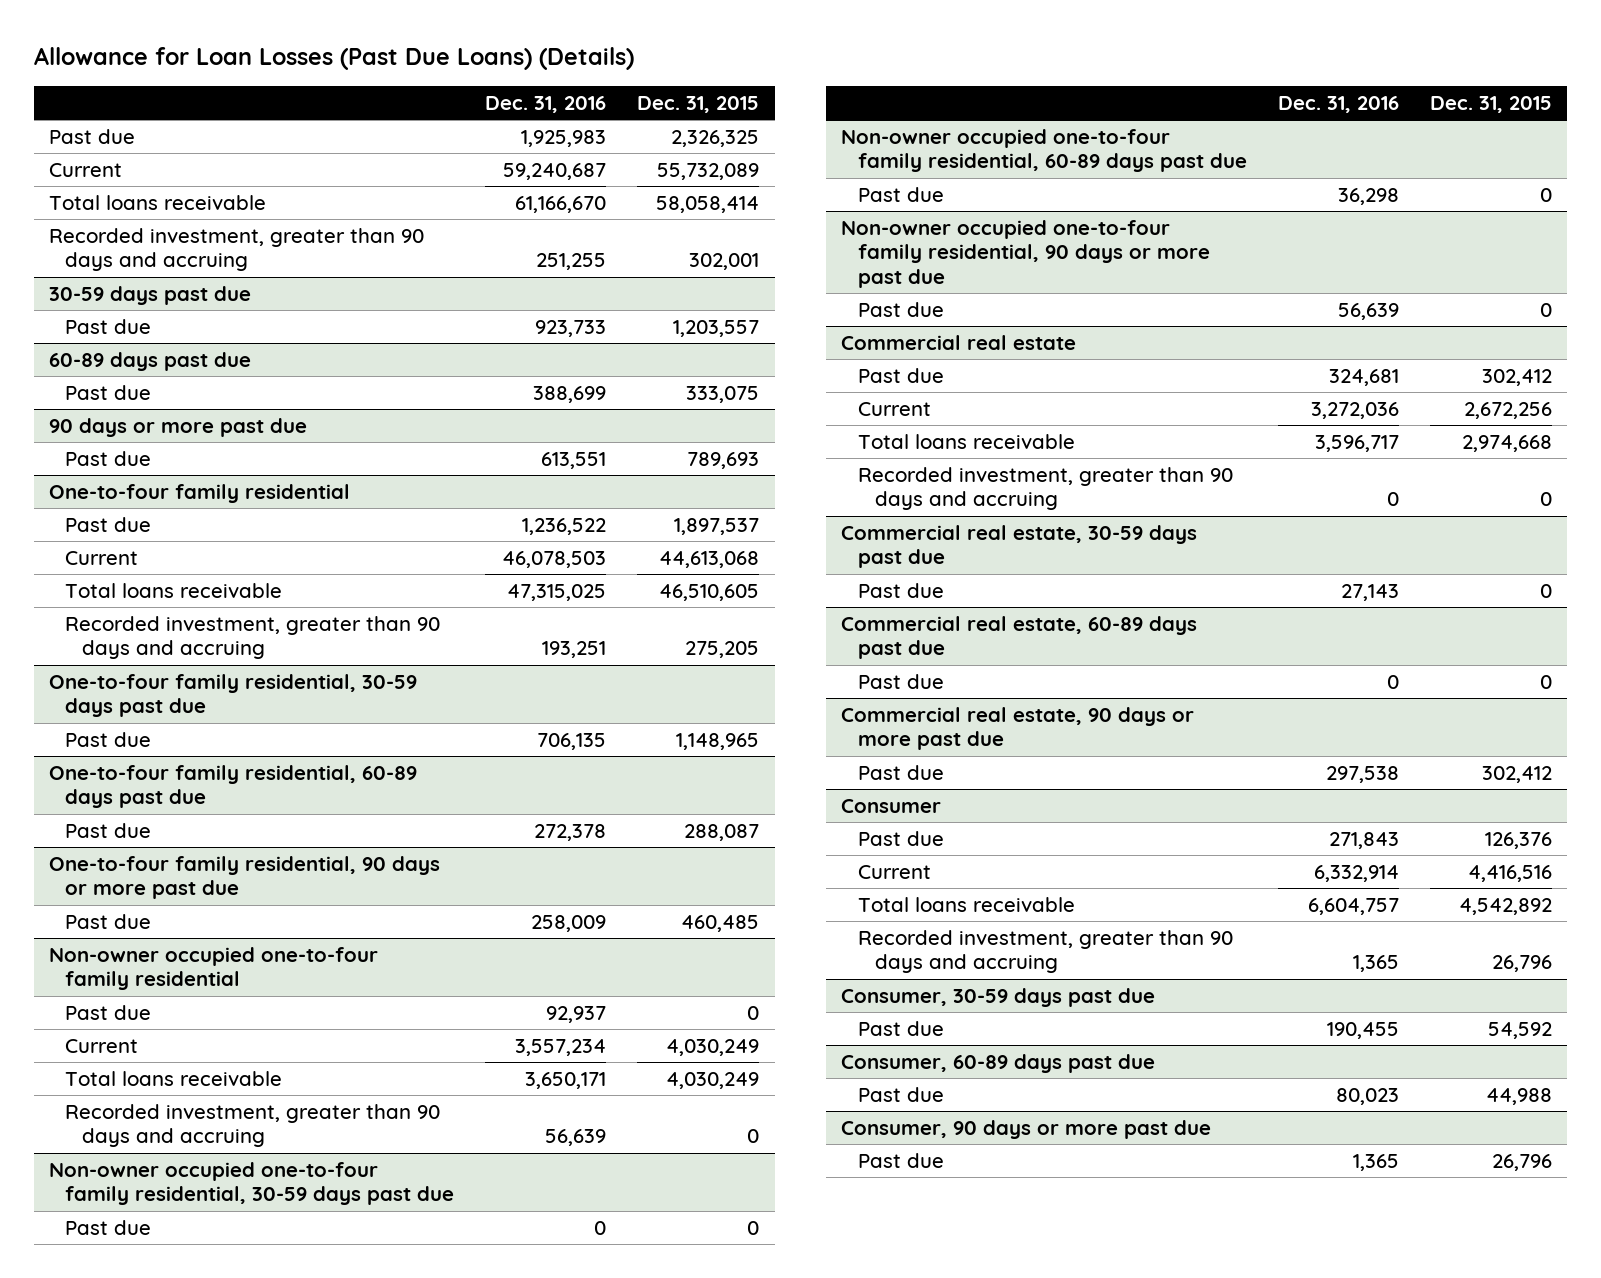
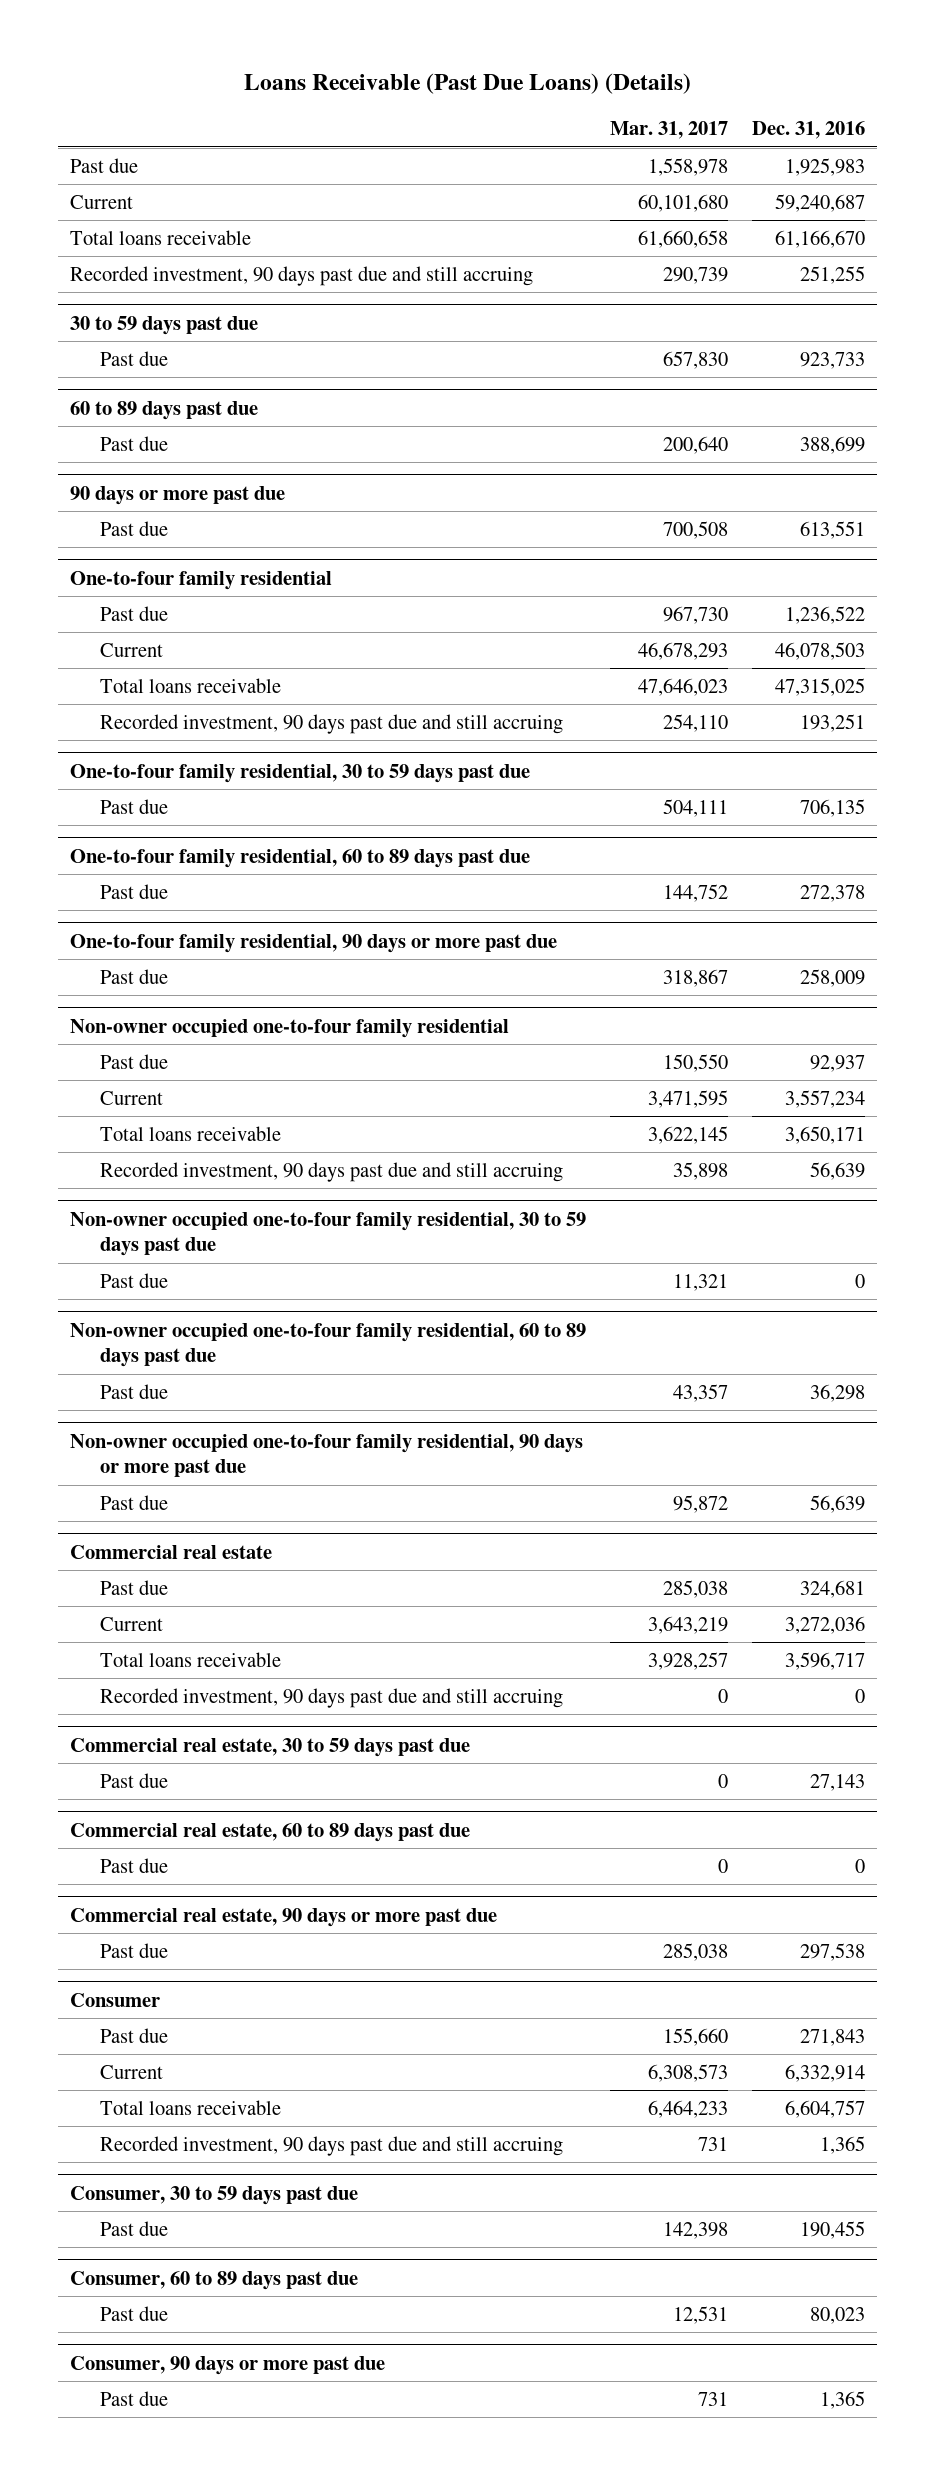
[33,47,634,71] Allowance for Loan Losses (Past Due Loans) (Details) -> [243,72,691,94] Loans Receivable (Past Due Loans) (Details)
[637,95,760,113] Dec. 31, 2015 -> none
none -> [610,121,729,140] Mar. 31, 2017
[48,227,424,272] Recorded investment, greater than 90 days and accruing -> [69,265,533,286] Recorded investment, 90 days past due and still accruing
[48,285,251,305] 30-59 days past due -> [69,315,258,335] 30 to 59 days past due
[48,351,251,371] 60-89 days past due -> [69,400,258,420] 60 to 89 days past due
[65,615,441,660] Recorded investment, greater than 90 days and accruing -> [100,713,564,734] Recorded investment, 90 days past due and still accruing
[48,673,417,718] One-to-four family residential, 30-59 days past due -> [69,763,530,783] One-to-four family residential, 30 to 59 days past due
[48,764,417,809] One-to-four family residential, 60-89 days past due -> [69,848,530,868] One-to-four family residential, 60 to 89 days past due
[65,1103,441,1148] Recorded investment, greater than 90 days and accruing -> [100,1161,564,1182] Recorded investment, 90 days past due and still accruing
[48,1161,455,1206] Non-owner occupied one-to-four family residential, 30-59 days past due -> [69,1211,586,1257] Non-owner occupied one-to-four family residential, 30 to 59 days past due
[841,128,1247,173] Non-owner occupied one-to-four family residential, 60-89 days past due -> [69,1322,586,1368] Non-owner occupied one-to-four family residential, 60 to 89 days past due
[857,466,1233,511] Recorded investment, greater than 90 days and accruing -> [100,1687,564,1708] Recorded investment, 90 days past due and still accruing
[841,524,1198,569] Commercial real estate, 30-59 days past due -> [69,1737,470,1757] Commercial real estate, 30 to 59 days past due
[841,615,1198,660] Commercial real estate, 60-89 days past due -> [69,1822,470,1842] Commercial real estate, 60 to 89 days past due
[857,929,1233,974] Recorded investment, greater than 90 days and accruing -> [100,2135,564,2156] Recorded investment, 90 days past due and still accruing
[841,987,1156,1007] Consumer, 30-59 days past due -> [69,2185,358,2205] Consumer, 30 to 59 days past due
[841,1053,1156,1073] Consumer, 60-89 days past due -> [69,2270,358,2290] Consumer, 60 to 89 days past due

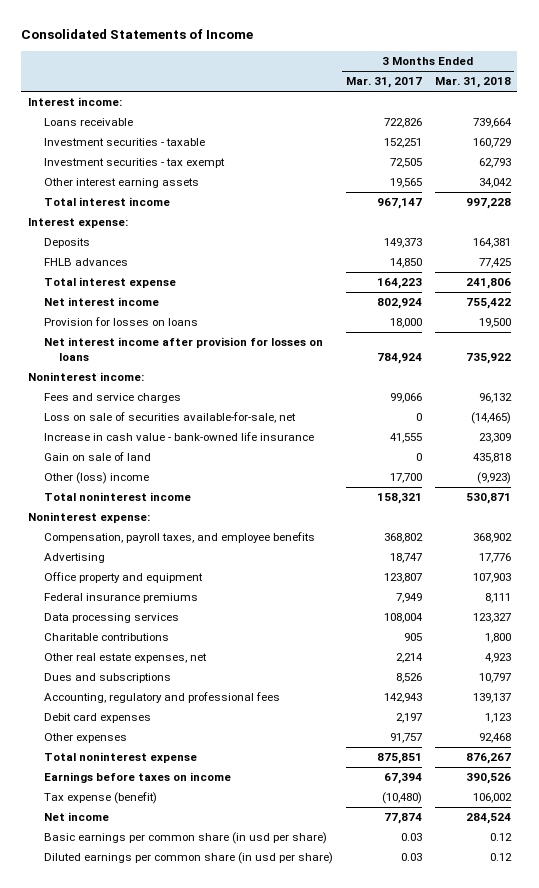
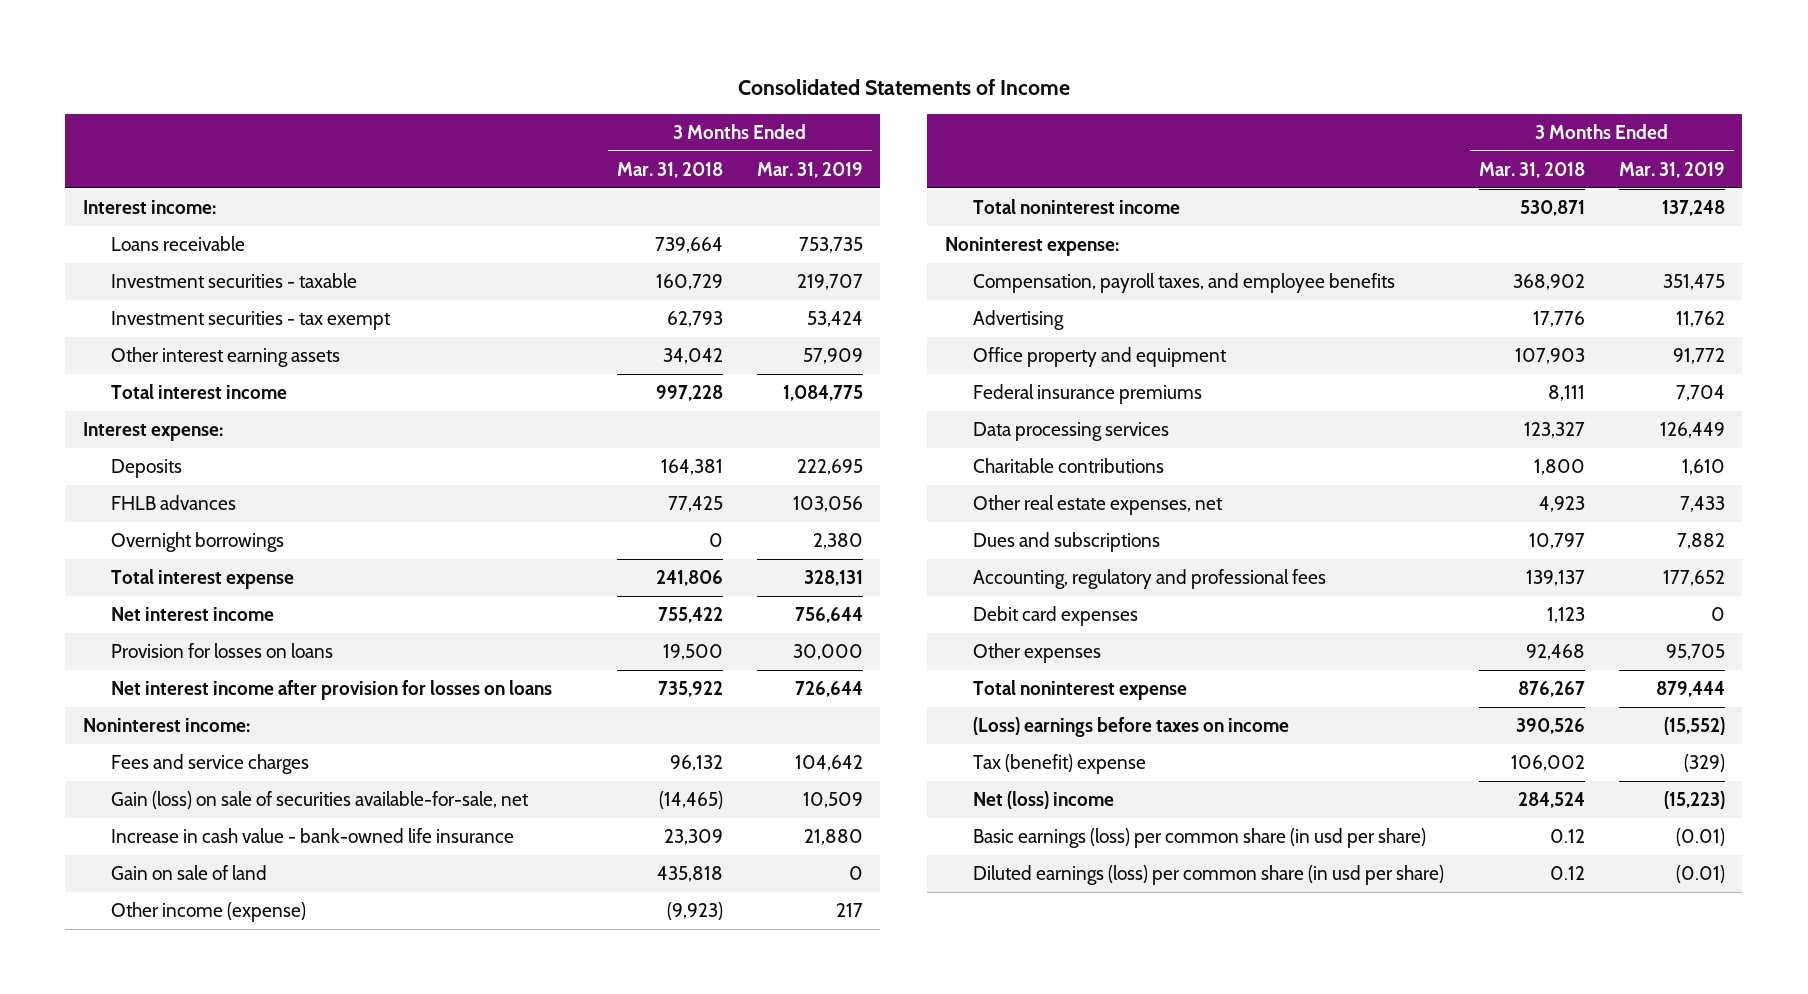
[345,77,422,89] Mar. 31, 2017 -> none
none -> [757,161,864,178] Mar. 31, 2019
none -> [111,532,285,553] Overnight borrowings
[43,412,296,424] Loss on sale of securities available-for-sale, net -> [111,791,530,810] Gain (loss) on sale of securities available-for-sale, net
[43,472,149,485] Other (loss) income -> [111,902,307,923] Other income (expense)
[43,772,231,784] Earnings before taxes on income -> [973,717,1290,738] (Loss) earnings before taxes on income
[43,792,157,805] Tax expense (benefit) -> [973,754,1147,775] Tax (benefit) expense
[43,812,109,822] Net income -> [973,791,1115,810] Net (loss) income
[43,832,327,845] Basic earnings per common share (in usd per share) -> [973,828,1427,849] Basic earnings (loss) per common share (in usd per share)
[43,852,333,865] Diluted earnings per common share (in usd per share) -> [973,865,1445,886] Diluted earnings (loss) per common share (in usd per share)

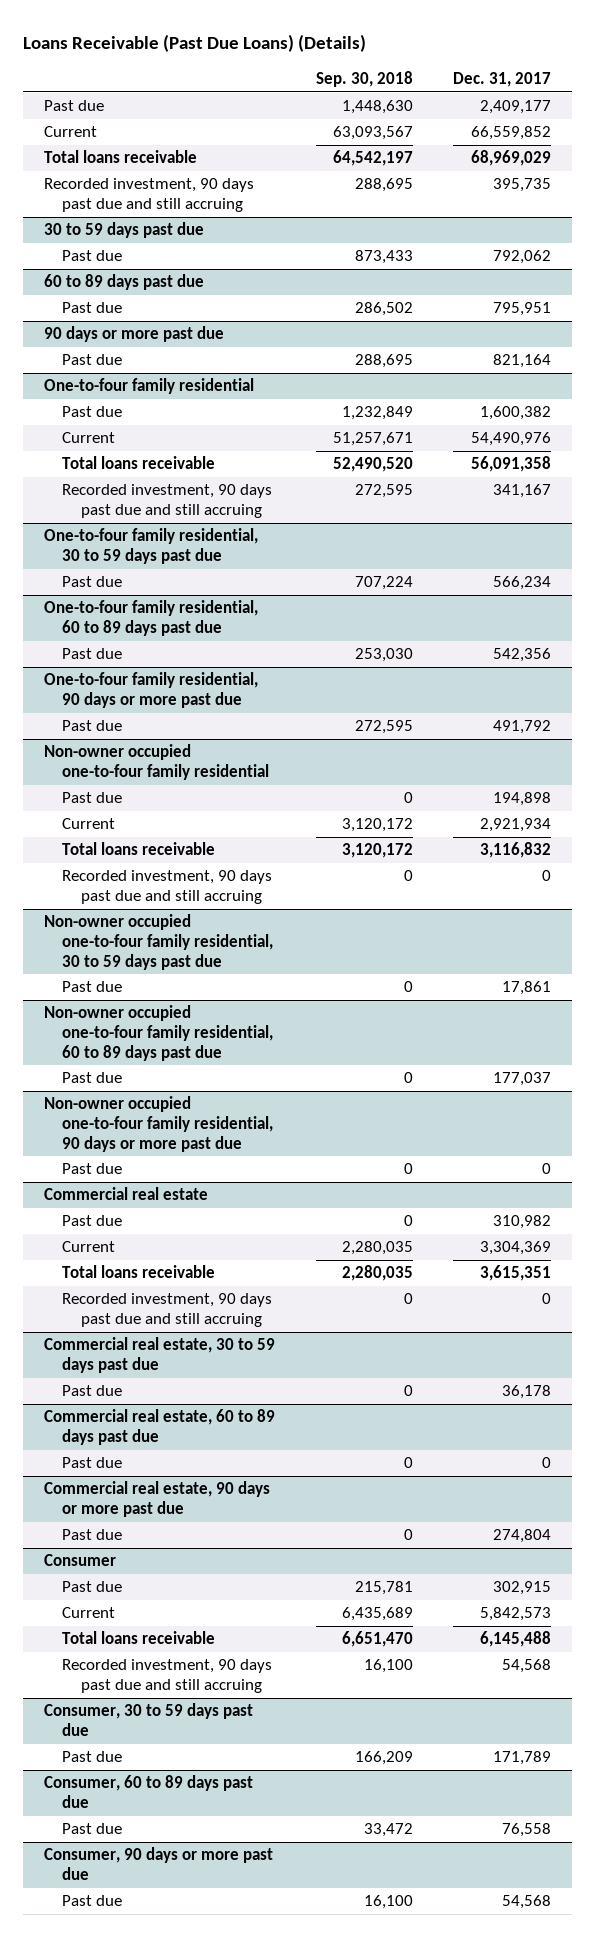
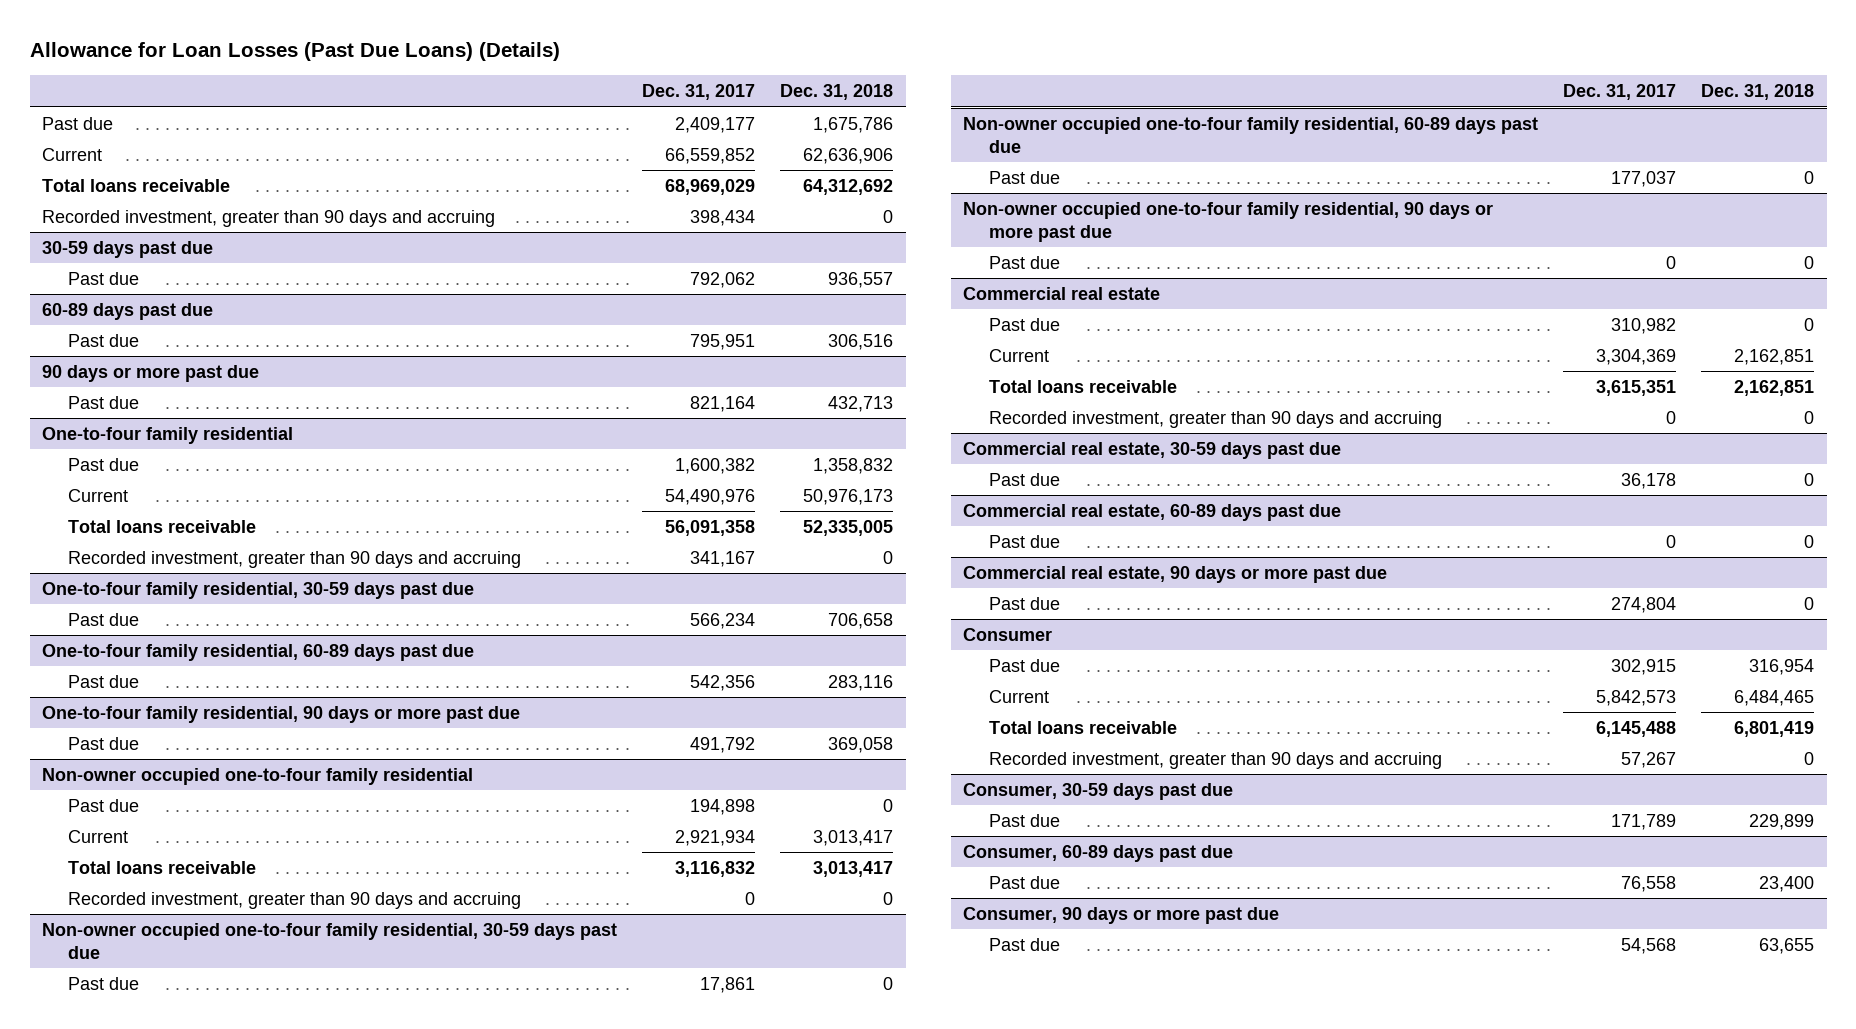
[23,34,367,53] Loans Receivable (Past Due Loans) (Details) -> [29,42,560,62] Allowance for Loan Losses (Past Due Loans) (Details)
[315,71,413,88] Sep. 30, 2018 -> none
none -> [780,84,894,101] Dec. 31, 2018
[43,178,254,213] Recorded investment, 90 days past due and still accruing -> [42,209,496,227] Recorded investment, greater than 90 days and accruing
[493,178,552,193] 395,735 -> [690,209,756,226] 398,434
[43,222,204,239] 30 to 59 days past due -> [42,240,214,258] 30-59 days past due
[43,274,204,291] 60 to 89 days past due -> [42,302,214,320] 60-89 days past due
[62,484,273,519] Recorded investment, 90 days past due and still accruing -> [67,550,521,568] Recorded investment, greater than 90 days and accruing
[43,528,258,565] One-to-four family residential, 30 to 59 days past due -> [42,581,475,599] One-to-four family residential, 30-59 days past due
[43,600,258,637] One-to-four family residential, 60 to 89 days past due -> [42,643,475,661] One-to-four family residential, 60-89 days past due
[62,870,273,905] Recorded investment, 90 days past due and still accruing -> [67,891,521,909] Recorded investment, greater than 90 days and accruing
[43,914,274,970] Non-owner occupied one-to-four family residential, 30 to 59 days past due -> [42,922,618,959] Non-owner occupied one-to-four family residential, 30-59 days past due
[43,1005,274,1061] Non-owner occupied one-to-four family residential, 60 to 89 days past due -> [963,116,1539,153] Non-owner occupied one-to-four family residential, 60-89 days past due
[62,1293,273,1328] Recorded investment, 90 days past due and still accruing -> [988,410,1442,428] Recorded investment, greater than 90 days and accruing
[43,1337,275,1374] Commercial real estate, 30 to 59 days past due -> [963,441,1342,459] Commercial real estate, 30-59 days past due
[43,1409,275,1446] Commercial real estate, 60 to 89 days past due -> [963,503,1342,521] Commercial real estate, 60-89 days past due
[62,1659,273,1694] Recorded investment, 90 days past due and still accruing -> [988,751,1442,769] Recorded investment, greater than 90 days and accruing
[502,1659,552,1674] 54,568 -> [1621,751,1677,768] 57,267
[43,1703,253,1737] Consumer, 30 to 59 days past due -> [963,782,1234,800] Consumer, 30-59 days past due
[43,1775,253,1809] Consumer, 60 to 89 days past due -> [963,844,1234,862] Consumer, 60-89 days past due

